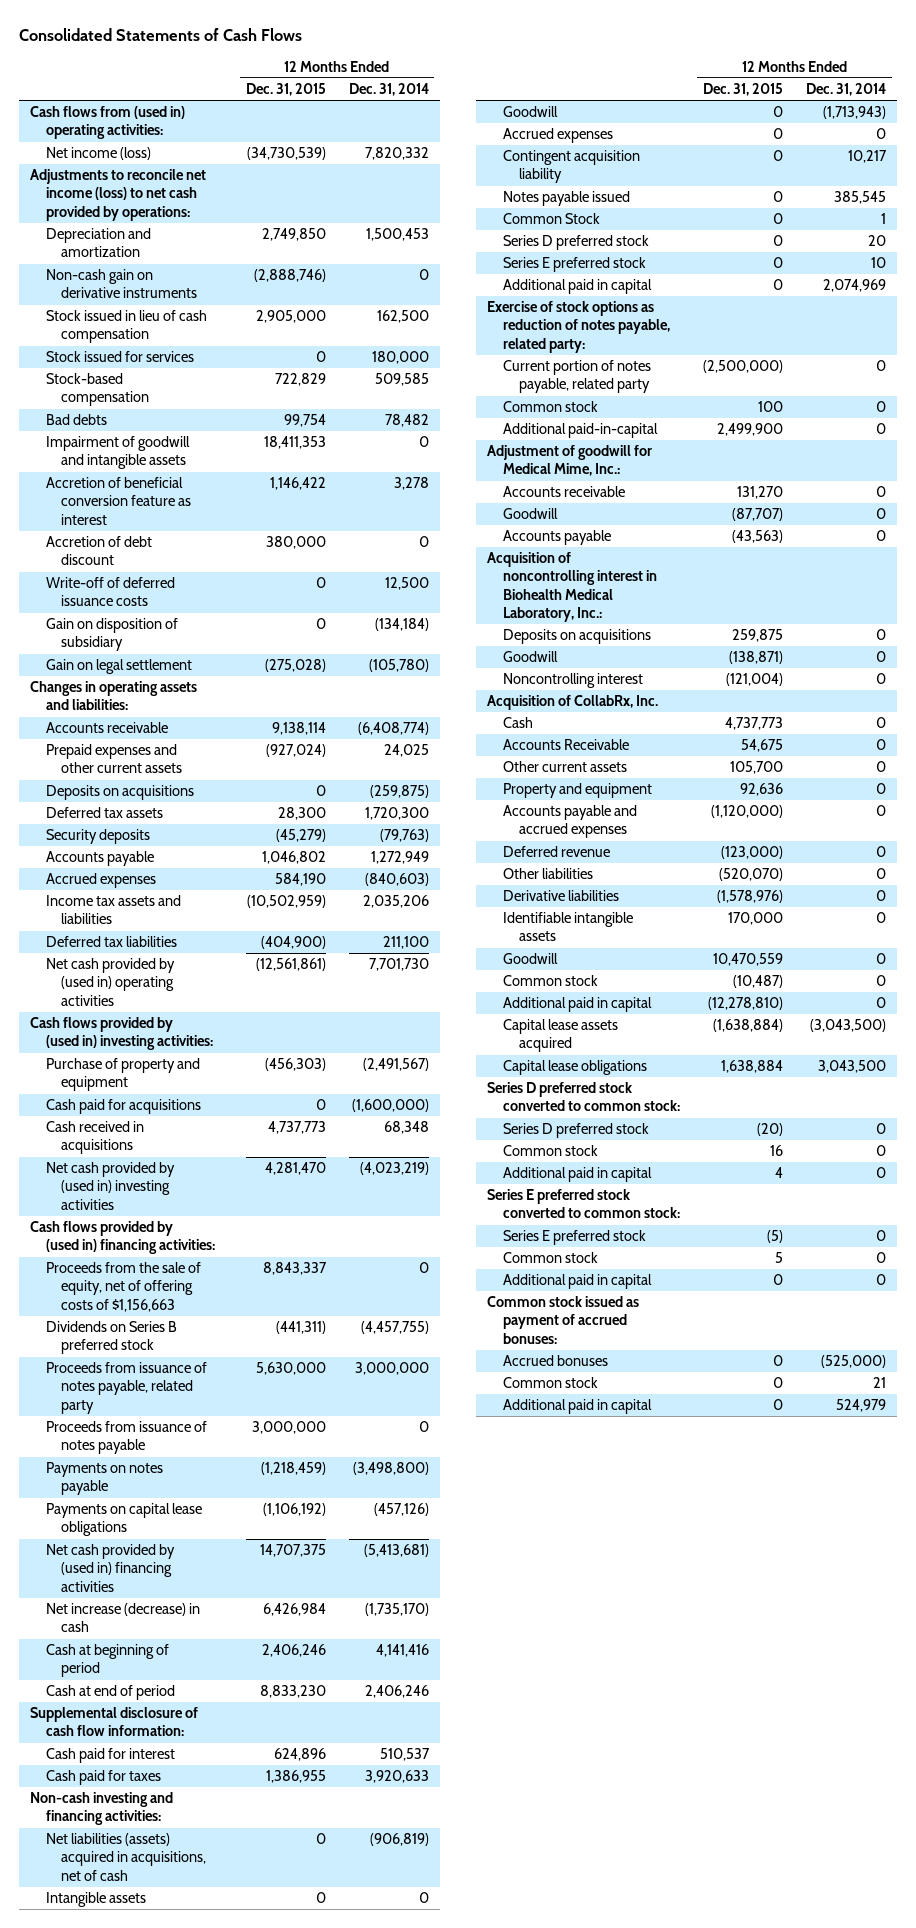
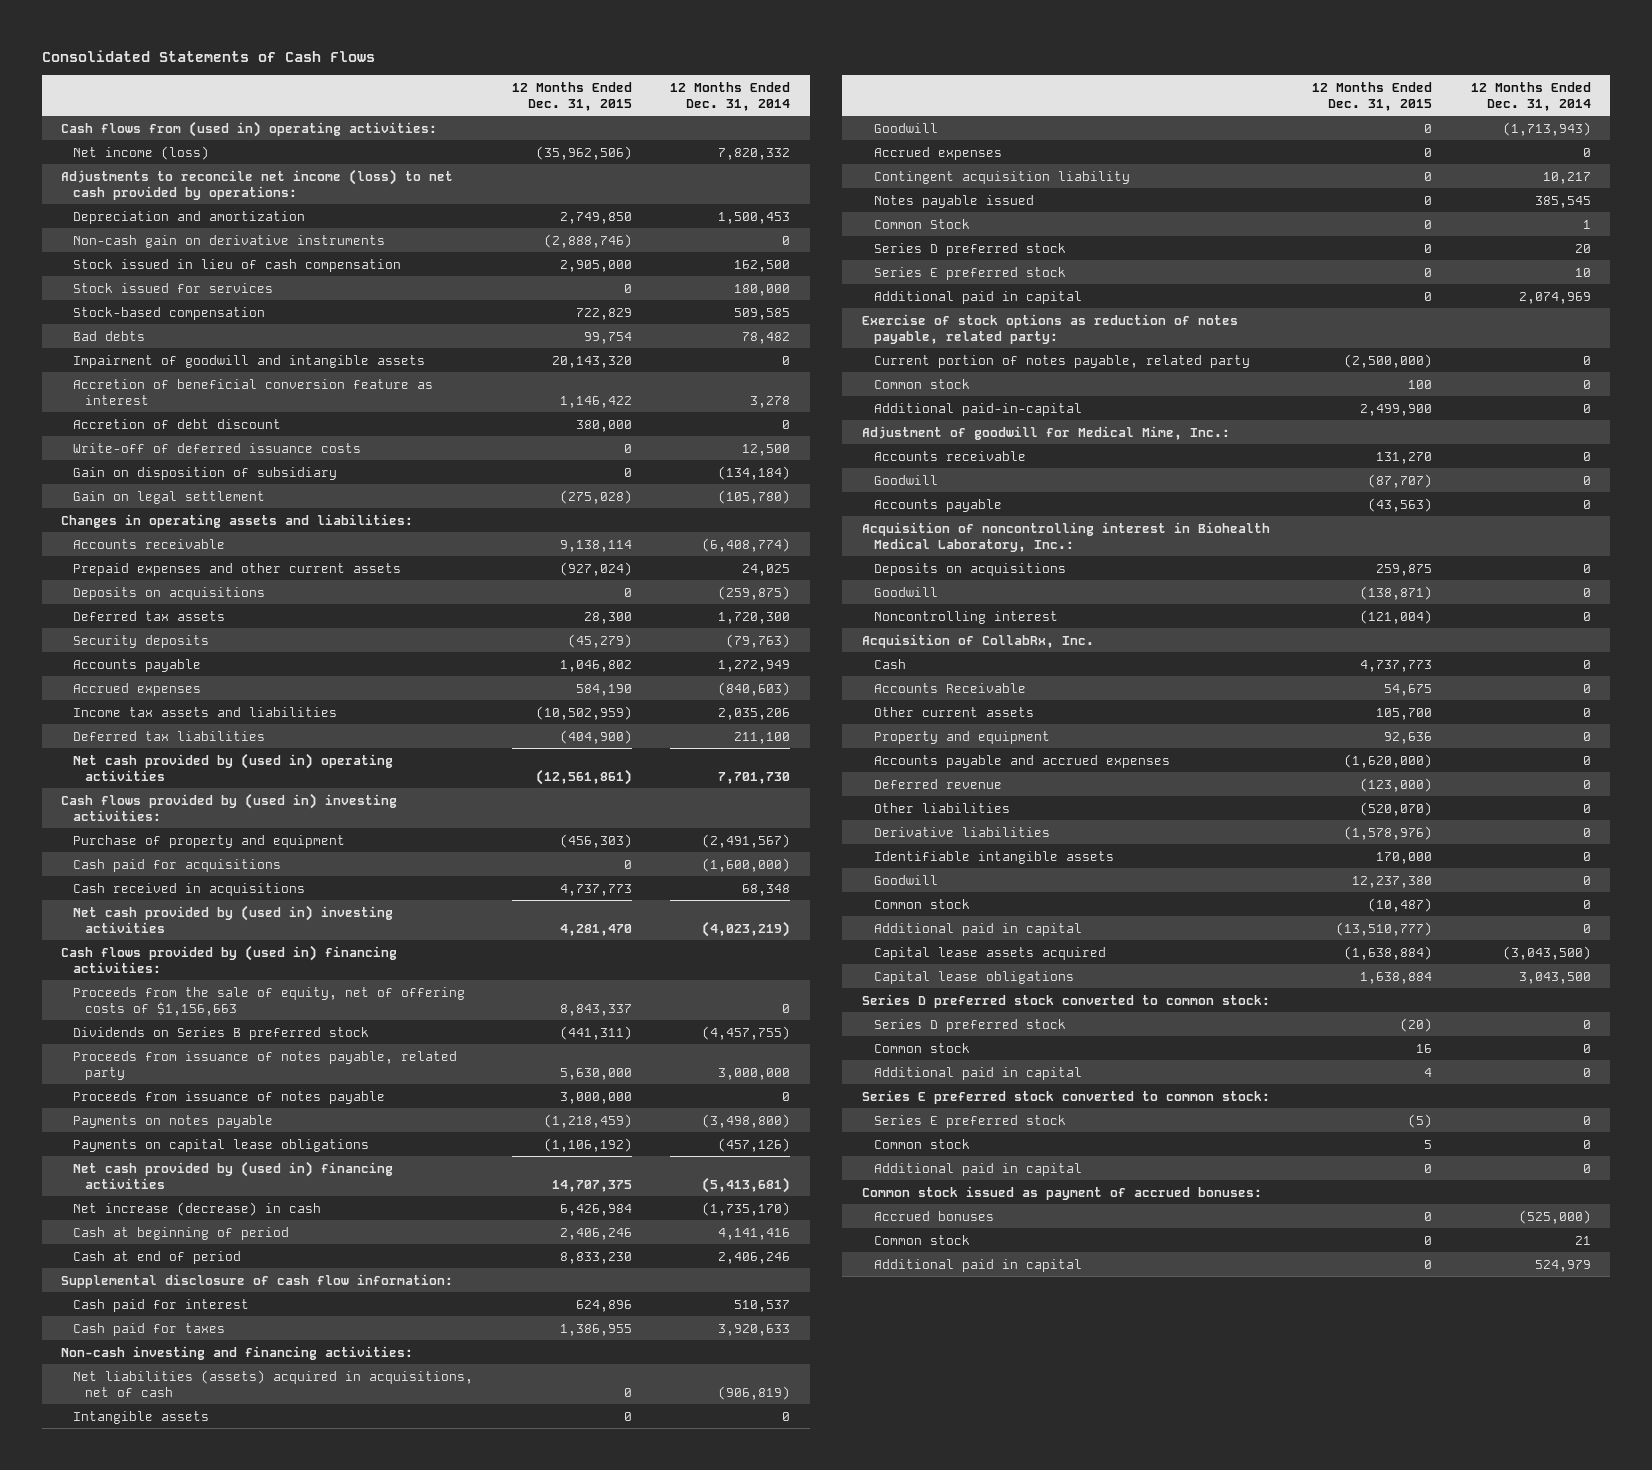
[246,147,326,161] (34,730,539) -> [535,145,632,160] (35,962,506)
[263,436,326,450] 18,411,353 -> [551,355,632,368] 20,143,320
[711,805,784,819] (1,120,000) -> [1344,753,1433,768] (1,620,000)
[713,953,784,967] 10,470,559 -> [1352,875,1433,888] 12,237,380
[708,997,784,1011] (12,278,810) -> [1336,921,1433,936] (13,510,777)

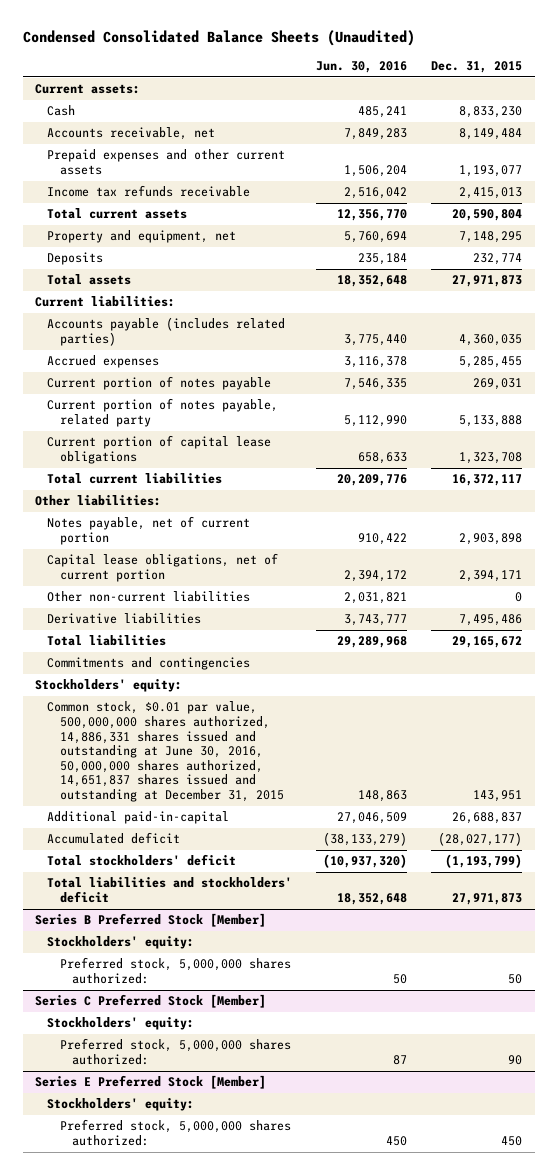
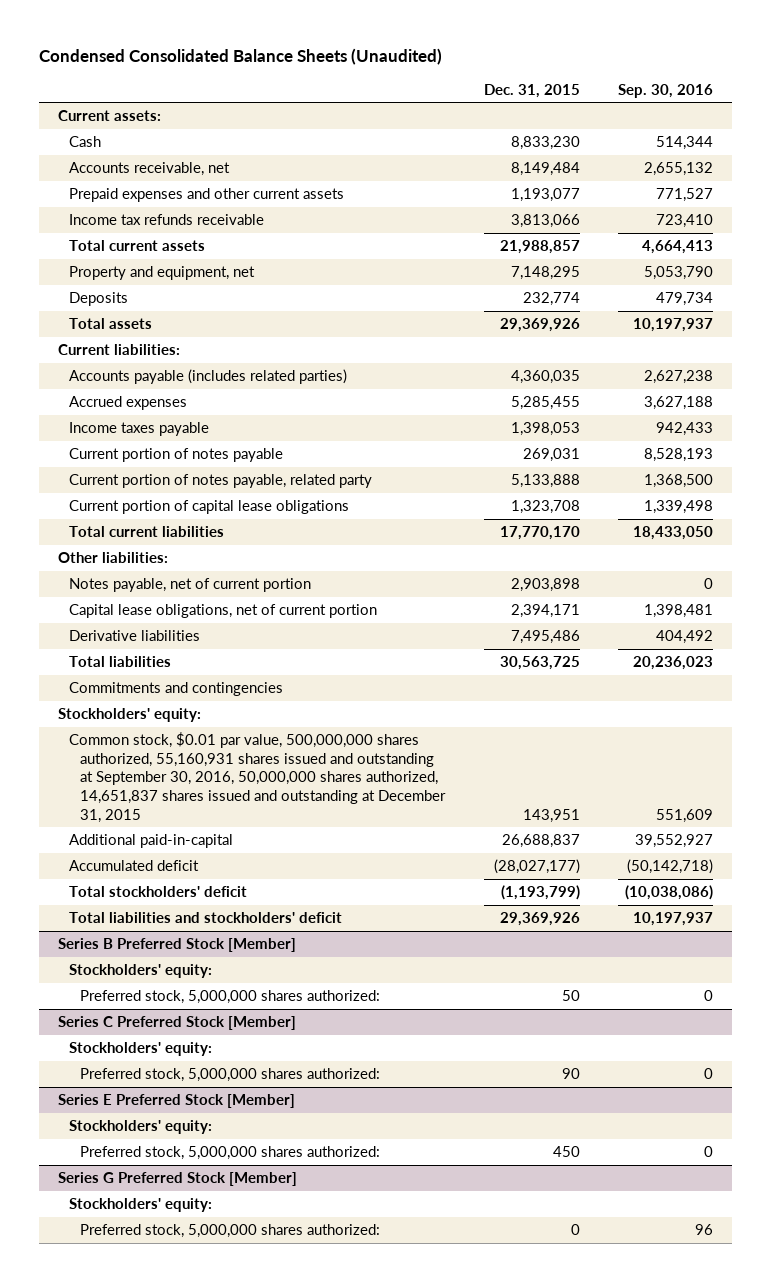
[316,61,408,74] Jun. 30, 2016 -> none
none -> [617,83,713,98] Sep. 30, 2016
[459,187,523,200] 2,415,013 -> [510,214,580,229] 3,813,066
[452,209,523,222] 20,590,804 -> [499,240,580,255] 21,988,857
[452,275,523,288] 27,971,873 -> [499,318,580,333] 29,369,926
none -> [69,422,210,437] Income taxes payable
[452,474,523,487] 16,372,117 -> [499,526,580,541] 17,770,170
[47,591,251,603] Other non-current liabilities -> none
[452,636,523,649] 29,165,672 -> [499,656,580,671] 30,563,725
[47,701,284,803] Common stock, $0.01 par value, 500,000,000 shares authorized, 14,886,331 shares issued and outstanding at June 30, 2016, 50,000,000 shares authorized, 14,651,837 shares issued and outstanding at December 31, 2015 -> [69,732,447,823] Common stock, $0.01 par value, 500,000,000 shares authorized, 55,160,931 shares issued and outstanding at September 30, 2016, 50,000,000 shares authorized, 14,651,837 shares issued and outstanding at December 31, 2015
[452,892,523,905] 27,971,873 -> [499,912,580,927] 29,369,926
none -> [57,1172,297,1187] Series G Preferred Stock [Member]
none -> [69,1198,213,1213] Stockholders' equity:
none -> [80,1224,381,1239] Preferred stock, 5,000,000 shares authorized:

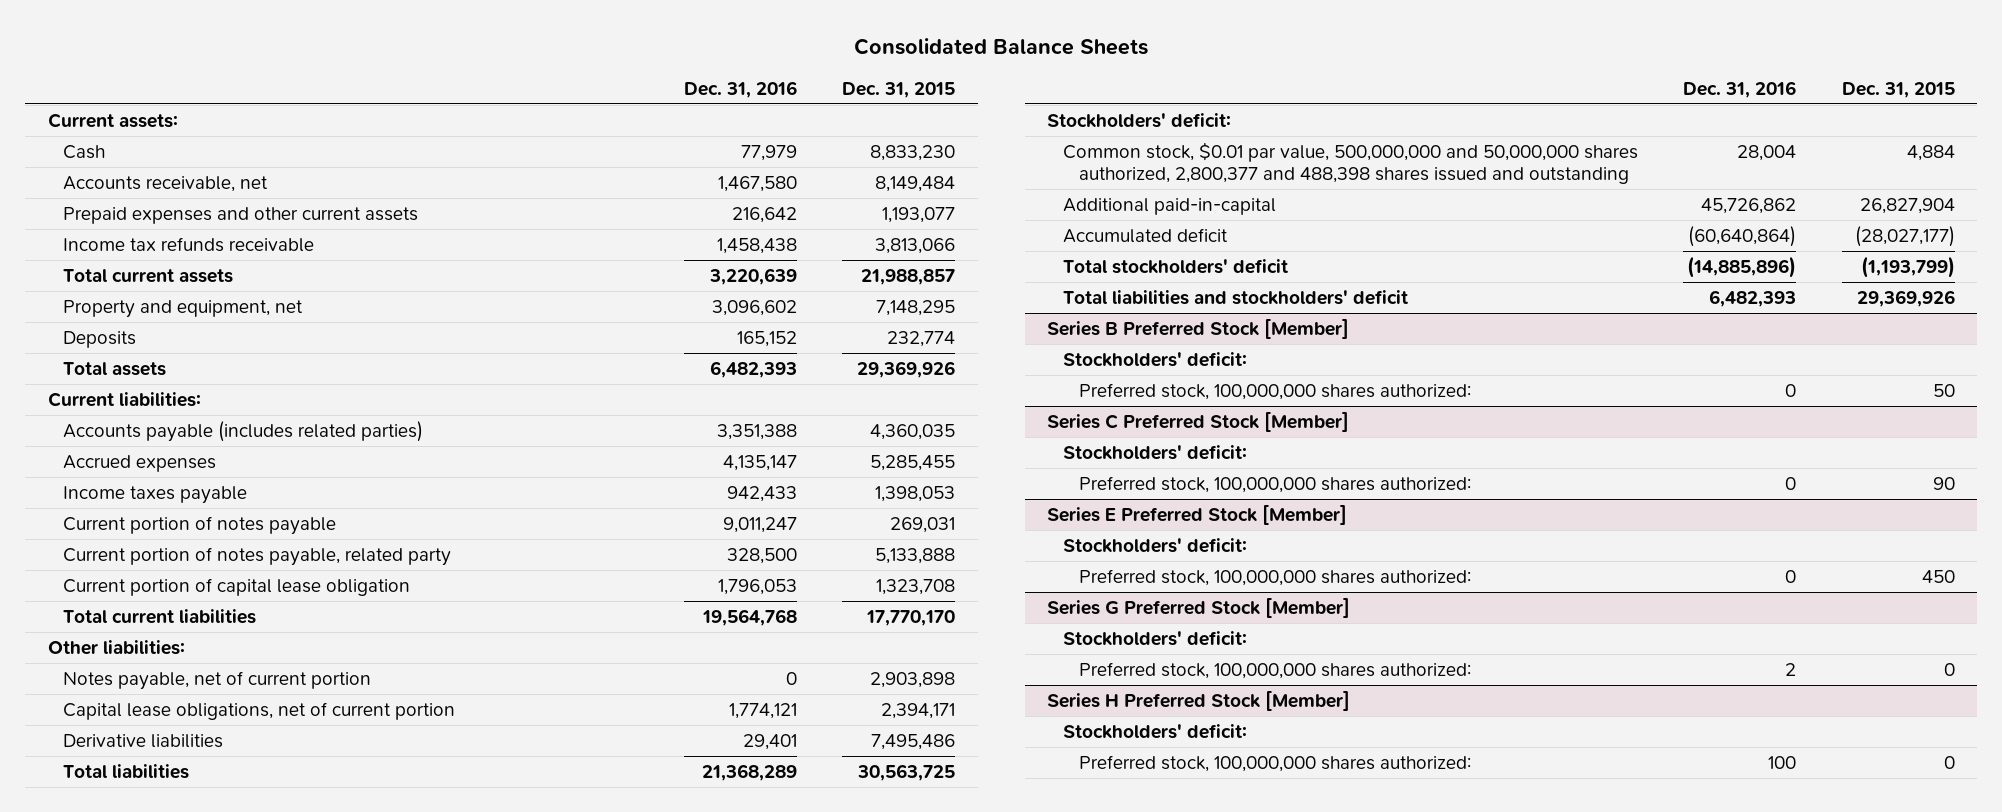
[38,47,442,65] Condensed Consolidated Balance Sheets (Unaudited) -> [854,38,1149,56] Consolidated Balance Sheets
[617,83,713,98] Sep. 30, 2016 -> none
none -> [683,80,797,98] Dec. 31, 2016
[69,500,350,515] Current portion of capital lease obligations -> [63,577,411,596] Current portion of capital lease obligation
[69,682,284,697] Commitments and contingencies -> none
[57,708,201,723] Stockholders' equity: -> [1047,112,1232,128] Stockholders' deficit:
[69,732,447,823] Common stock, $0.01 par value, 500,000,000 shares authorized, 55,160,931 shares issued and outstanding at September 30, 2016, 50,000,000 shares authorized, 14,651,837 shares issued and outstanding at December 31, 2015 -> [1062,141,1638,184] Common stock, $0.01 par value, 500,000,000 and 50,000,000 shares authorized, 2,800,377 and 488,398 shares issued and outstanding
[522,808,580,823] 143,951 -> [1906,144,1955,161] 4,884
[501,834,580,849] 26,688,837 -> [1859,197,1955,214] 26,827,904
[69,964,213,979] Stockholders' equity: -> [1062,351,1247,367] Stockholders' deficit:
[80,990,381,1005] Preferred stock, 5,000,000 shares authorized: -> [1078,382,1471,400] Preferred stock, 100,000,000 shares authorized:
[69,1042,213,1057] Stockholders' equity: -> [1062,444,1247,460] Stockholders' deficit:
[80,1068,381,1083] Preferred stock, 5,000,000 shares authorized: -> [1078,475,1471,493] Preferred stock, 100,000,000 shares authorized:
[69,1120,213,1135] Stockholders' equity: -> [1062,537,1247,553] Stockholders' deficit:
[80,1146,381,1161] Preferred stock, 5,000,000 shares authorized: -> [1078,568,1471,586] Preferred stock, 100,000,000 shares authorized:
[69,1198,213,1213] Stockholders' equity: -> [1062,630,1247,646] Stockholders' deficit:
[80,1224,381,1239] Preferred stock, 5,000,000 shares authorized: -> [1078,661,1471,679] Preferred stock, 100,000,000 shares authorized:
none -> [1047,690,1351,711] Series H Preferred Stock [Member]
none -> [1062,723,1247,739] Stockholders' deficit:
none -> [1078,754,1471,772] Preferred stock, 100,000,000 shares authorized:

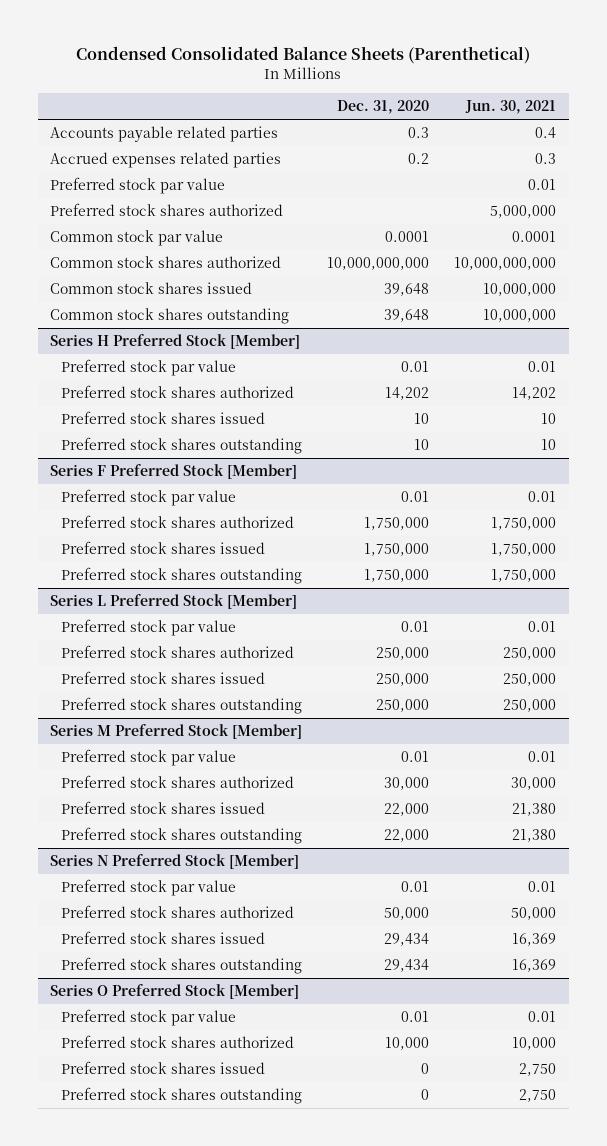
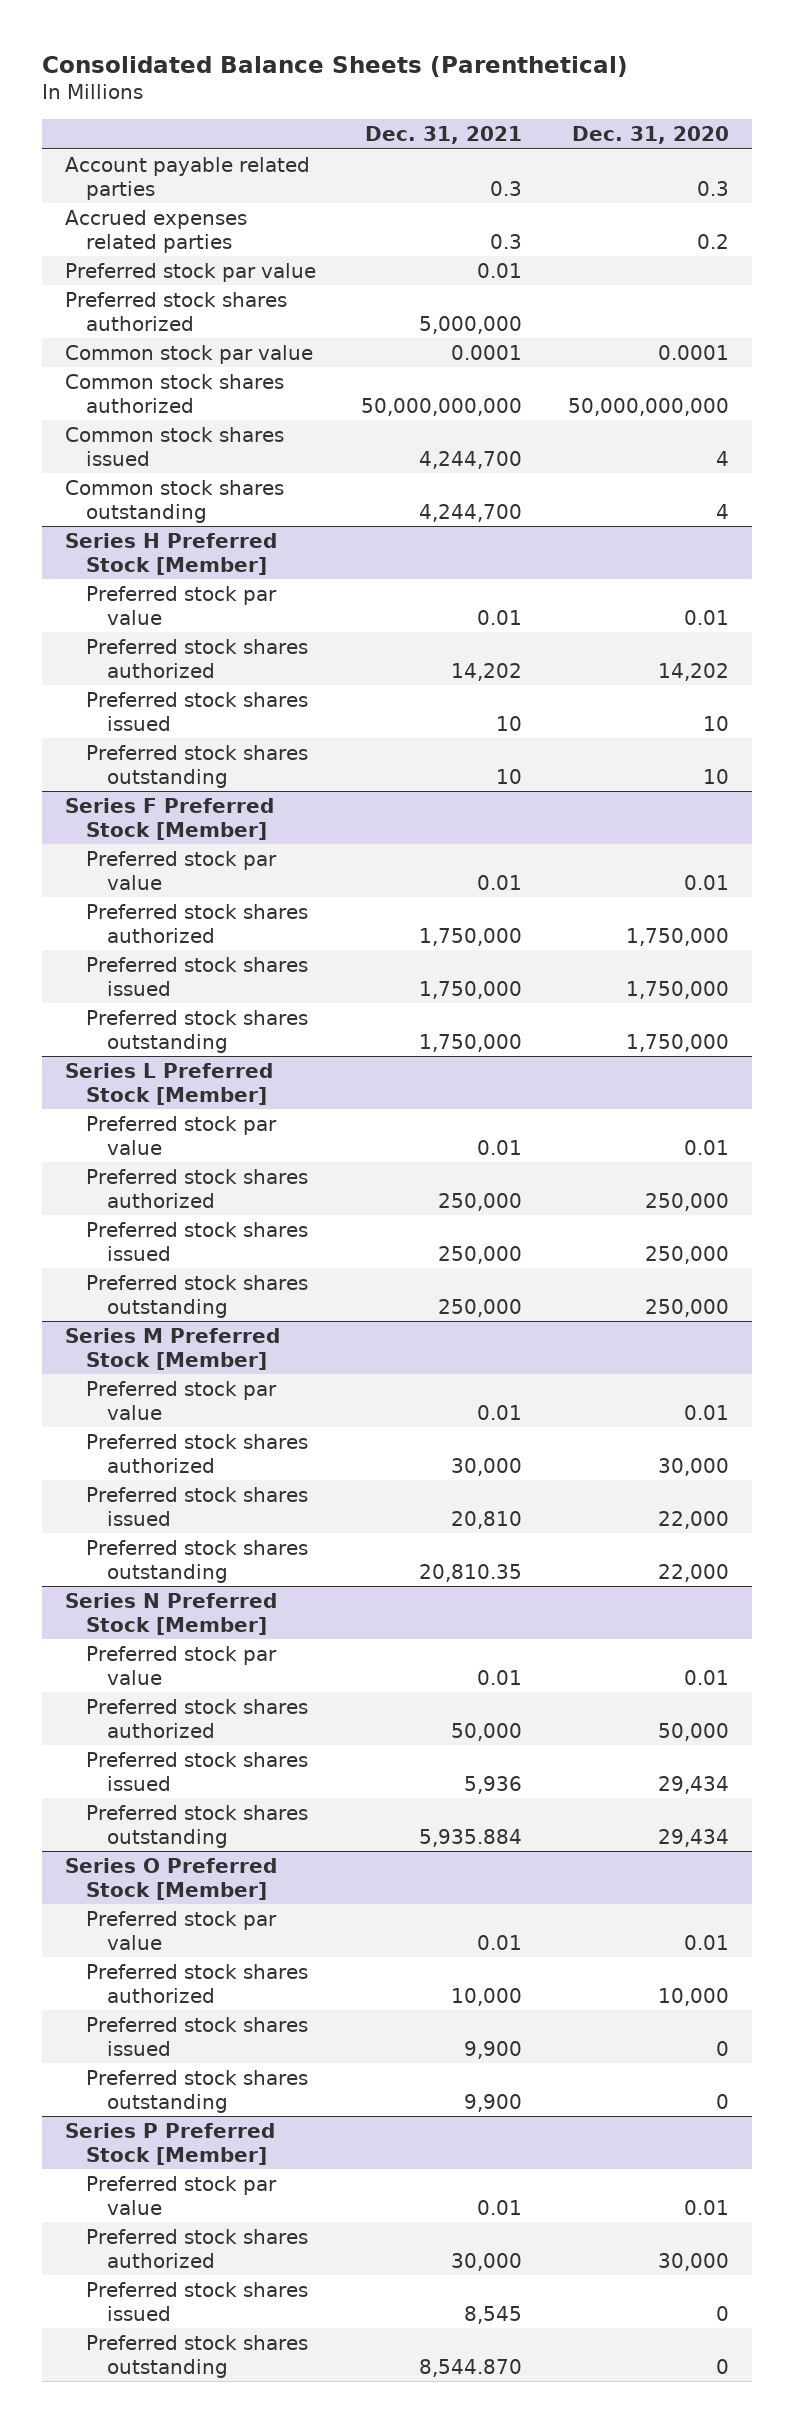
[76,45,531,64] Condensed Consolidated Balance Sheets (Parenthetical) -> [41,55,628,77] Consolidated Balance Sheets (Parenthetical)
[465,100,557,115] Jun. 30, 2021 -> none
none -> [365,126,523,145] Dec. 31, 2021
[50,126,279,143] Accounts payable related parties -> [64,156,310,200] Account payable related parties
[327,257,430,271] 10,000,000,000 -> [568,397,730,416] 50,000,000,000
[384,283,430,297] 39,648 -> [716,450,730,466] 4
[384,309,430,323] 39,648 -> [716,503,730,519] 4
none -> [64,2122,275,2165] Series P Preferred Stock [Member]
none -> [85,2175,277,2215] Preferred stock par value
none -> [85,2228,308,2268] Preferred stock shares authorized
none -> [85,2281,308,2321] Preferred stock shares issued
none -> [85,2334,308,2378] Preferred stock shares outstanding

